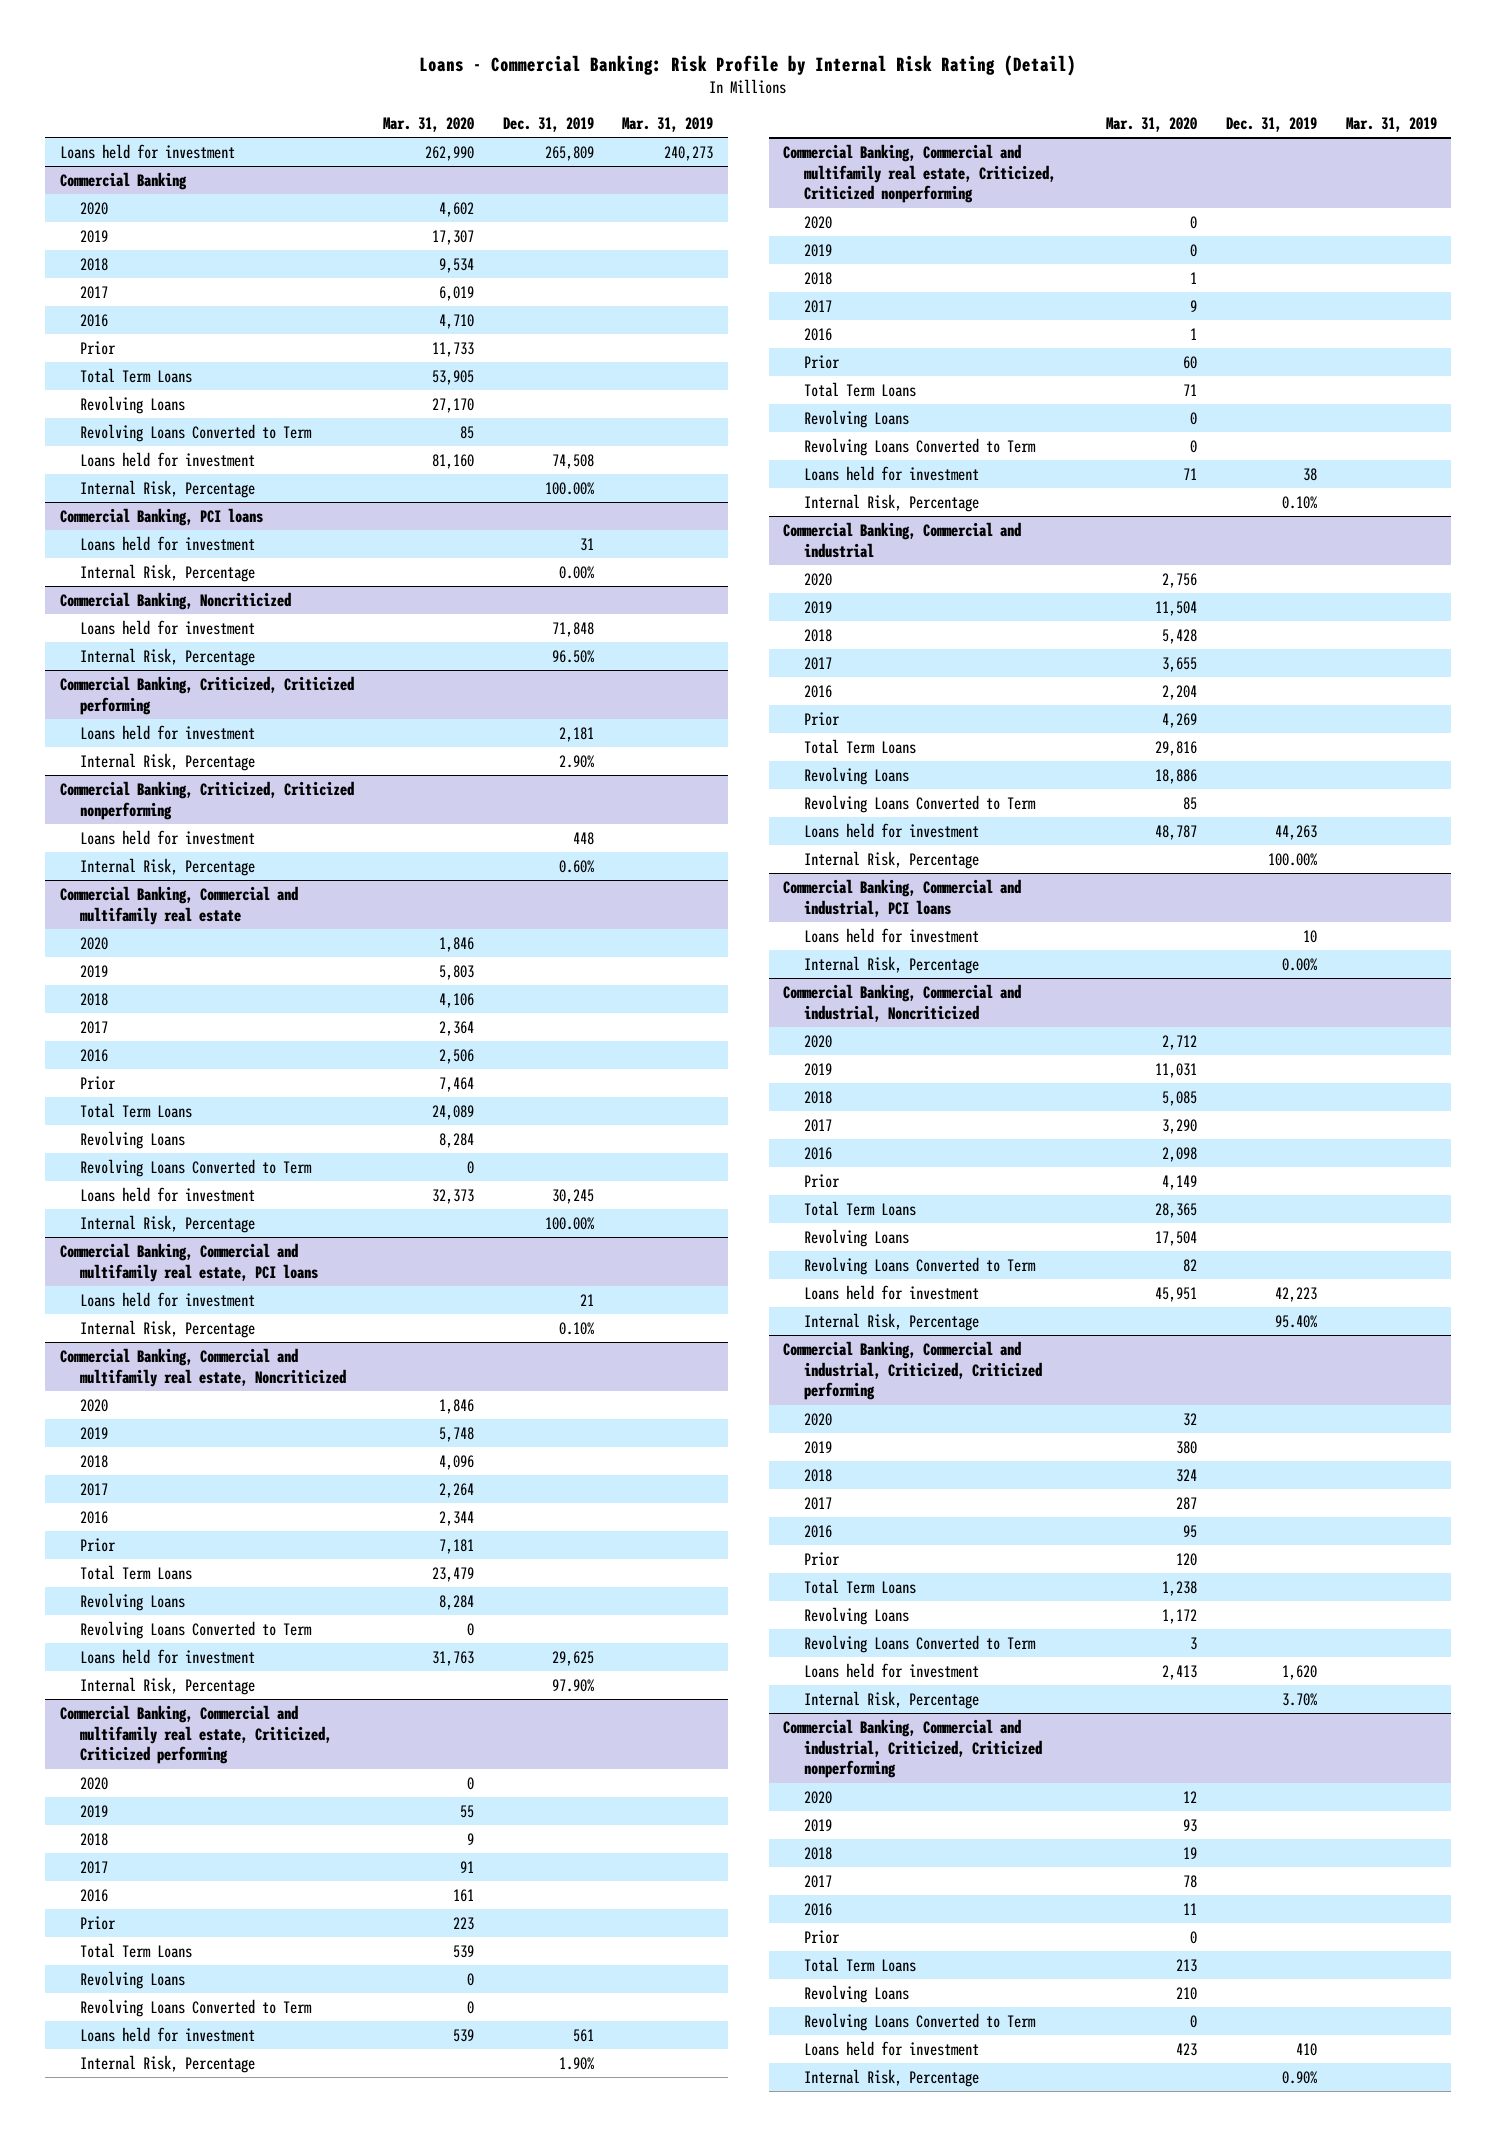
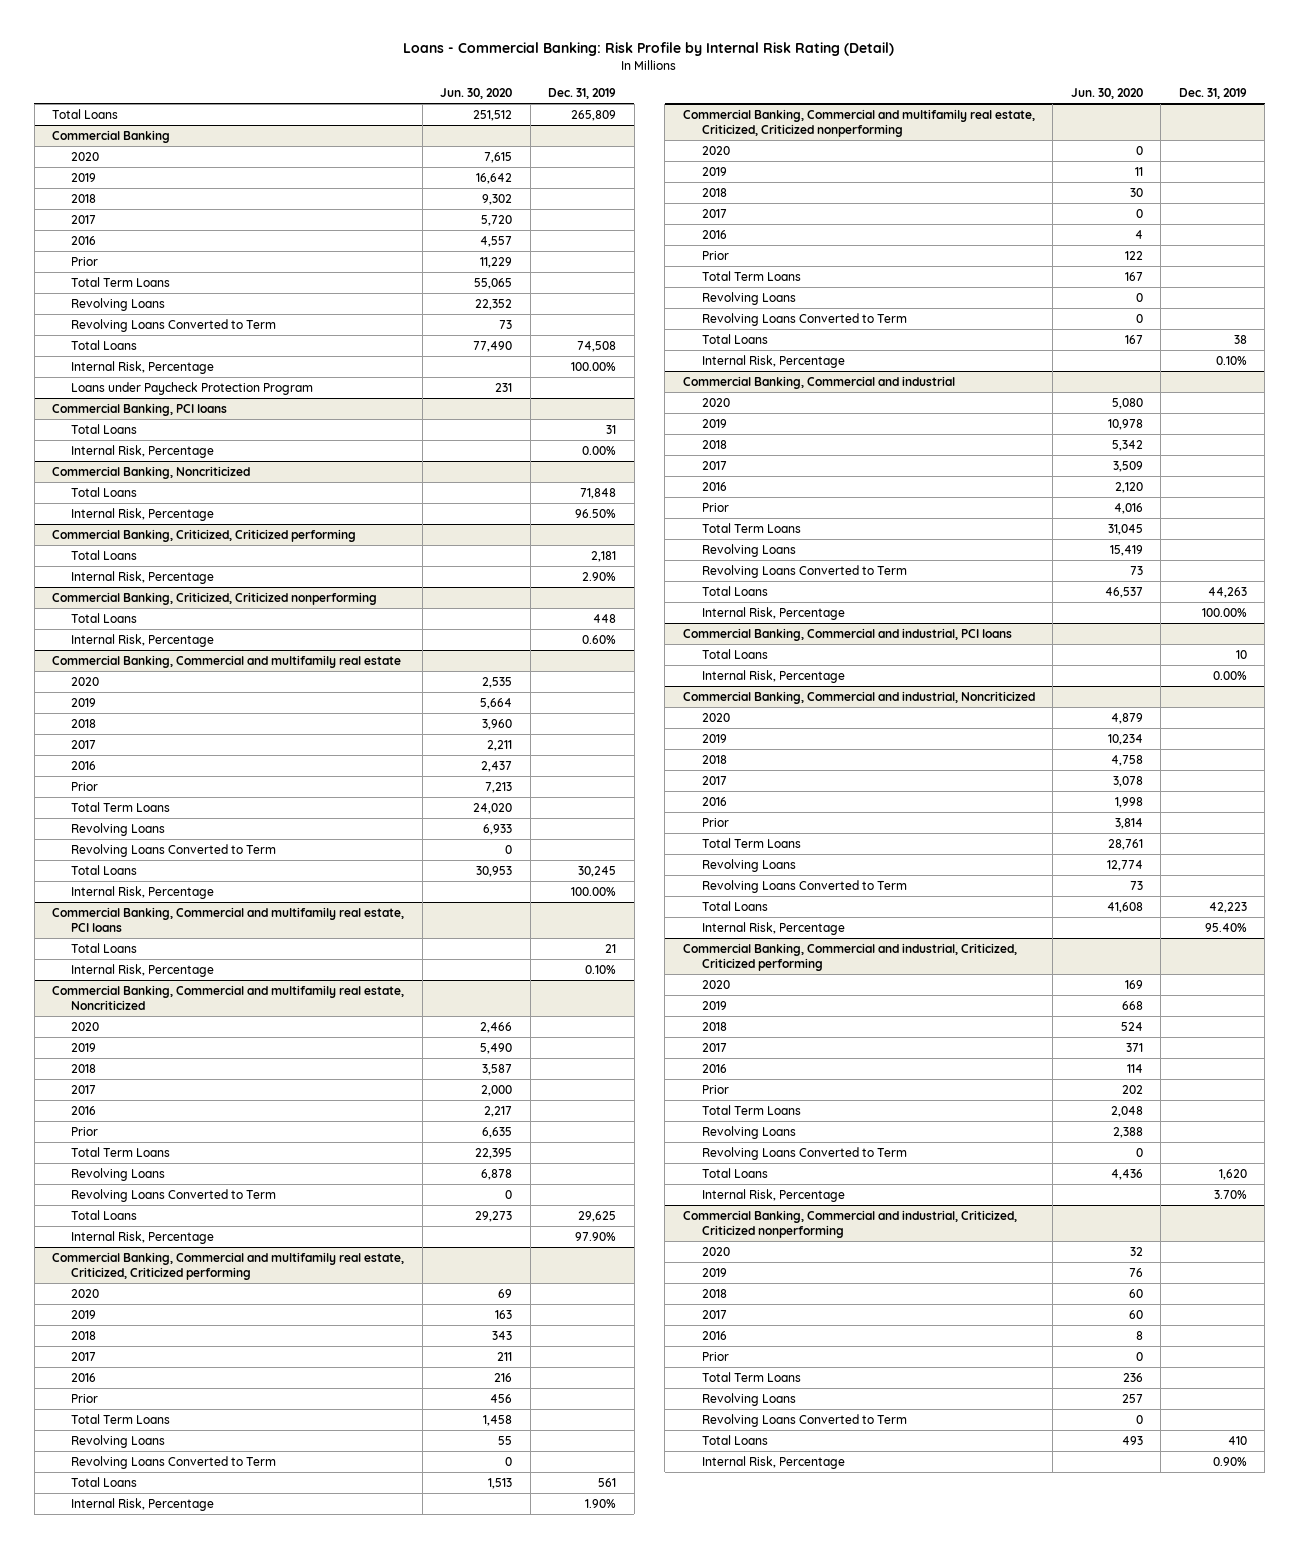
[382,117,474,133] Mar. 31, 2020 -> none
[622,117,714,133] Mar. 31, 2019 -> none
none -> [440,87,513,99] Jun. 30, 2020
[59,143,235,159] Loans held for investment -> [52,108,119,119] Total Loans
[80,451,256,467] Loans held for investment -> [70,339,137,350] Total Loans
none -> [70,381,313,395] Loans under Paycheck Protection Program
[80,535,256,551] Loans held for investment -> none
none -> [70,423,137,434] Total Loans
[80,619,256,635] Loans held for investment -> [70,486,137,497] Total Loans
[80,724,256,740] Loans held for investment -> [70,549,137,560] Total Loans
[80,829,256,845] Loans held for investment -> [70,612,137,623] Total Loans
[80,1186,256,1202] Loans held for investment -> [70,864,137,875] Total Loans
[80,1291,256,1307] Loans held for investment -> none
none -> [70,942,137,953] Total Loans
[80,1648,256,1664] Loans held for investment -> [70,1209,137,1220] Total Loans
[80,2026,256,2042] Loans held for investment -> [70,1476,137,1487] Total Loans
[803,465,979,481] Loans held for investment -> none
none -> [701,333,768,344] Total Loans
[803,822,979,838] Loans held for investment -> [701,585,768,596] Total Loans
[803,927,979,943] Loans held for investment -> none
none -> [701,648,768,659] Total Loans
[803,1284,979,1300] Loans held for investment -> [701,900,768,911] Total Loans
[803,1662,979,1678] Loans held for investment -> [701,1167,768,1178] Total Loans
[803,2040,979,2056] Loans held for investment -> none
none -> [701,1434,768,1445] Total Loans

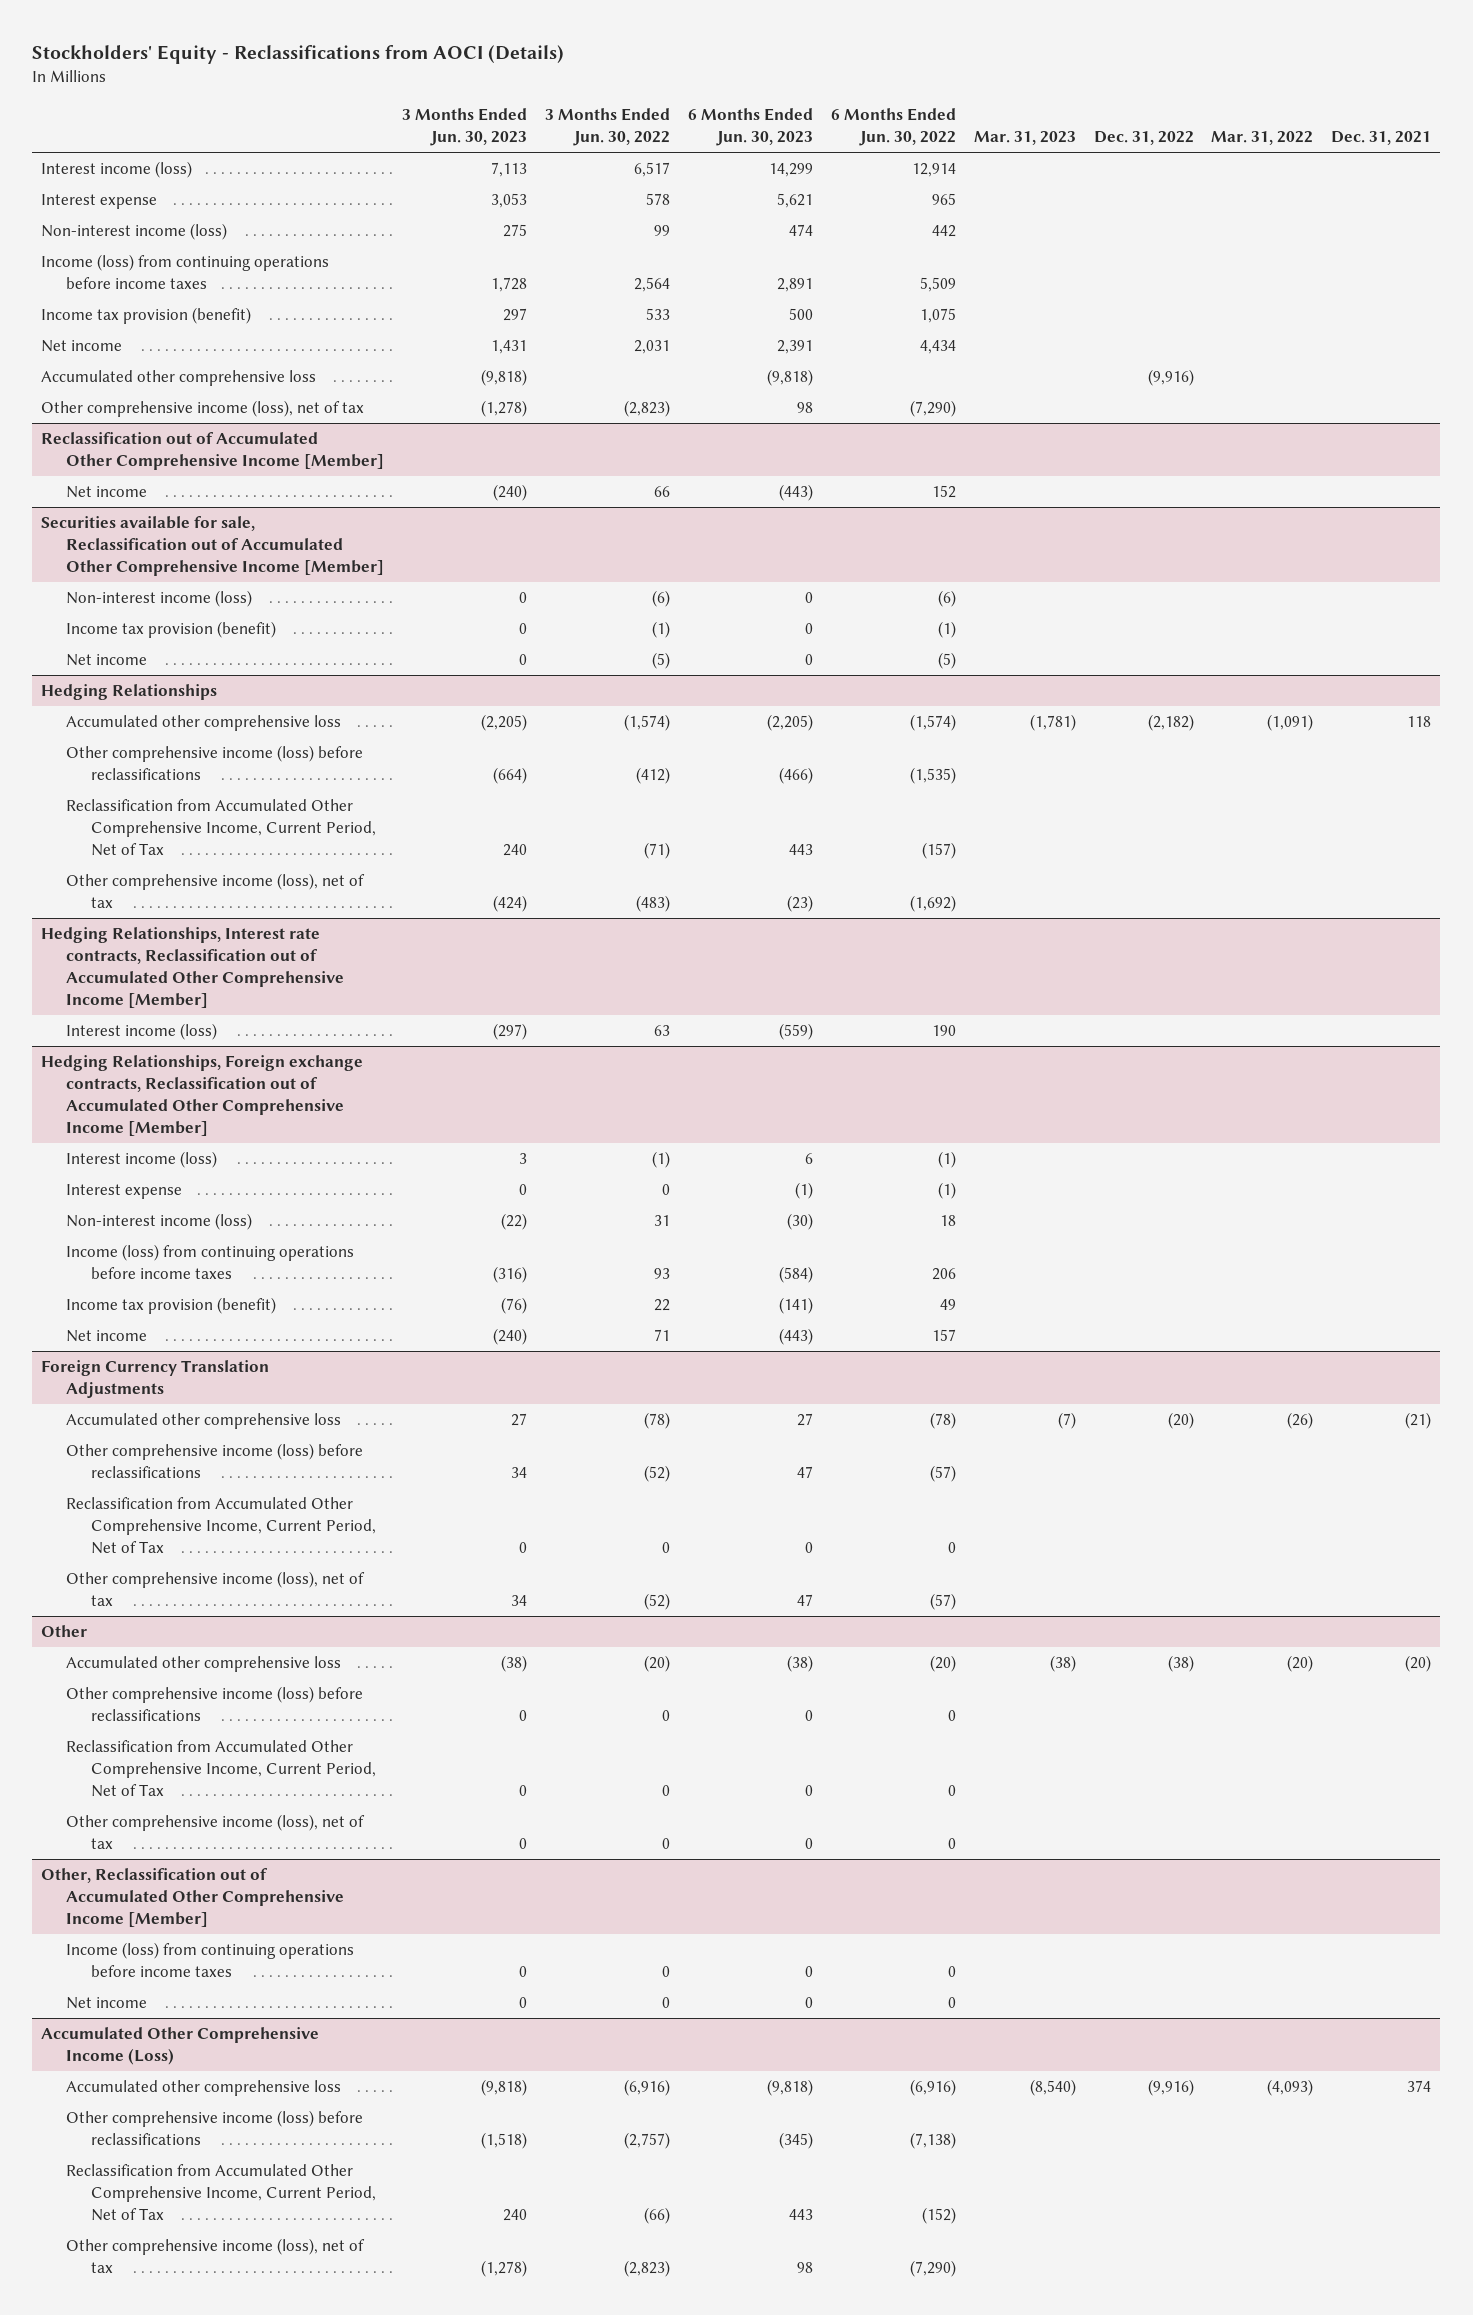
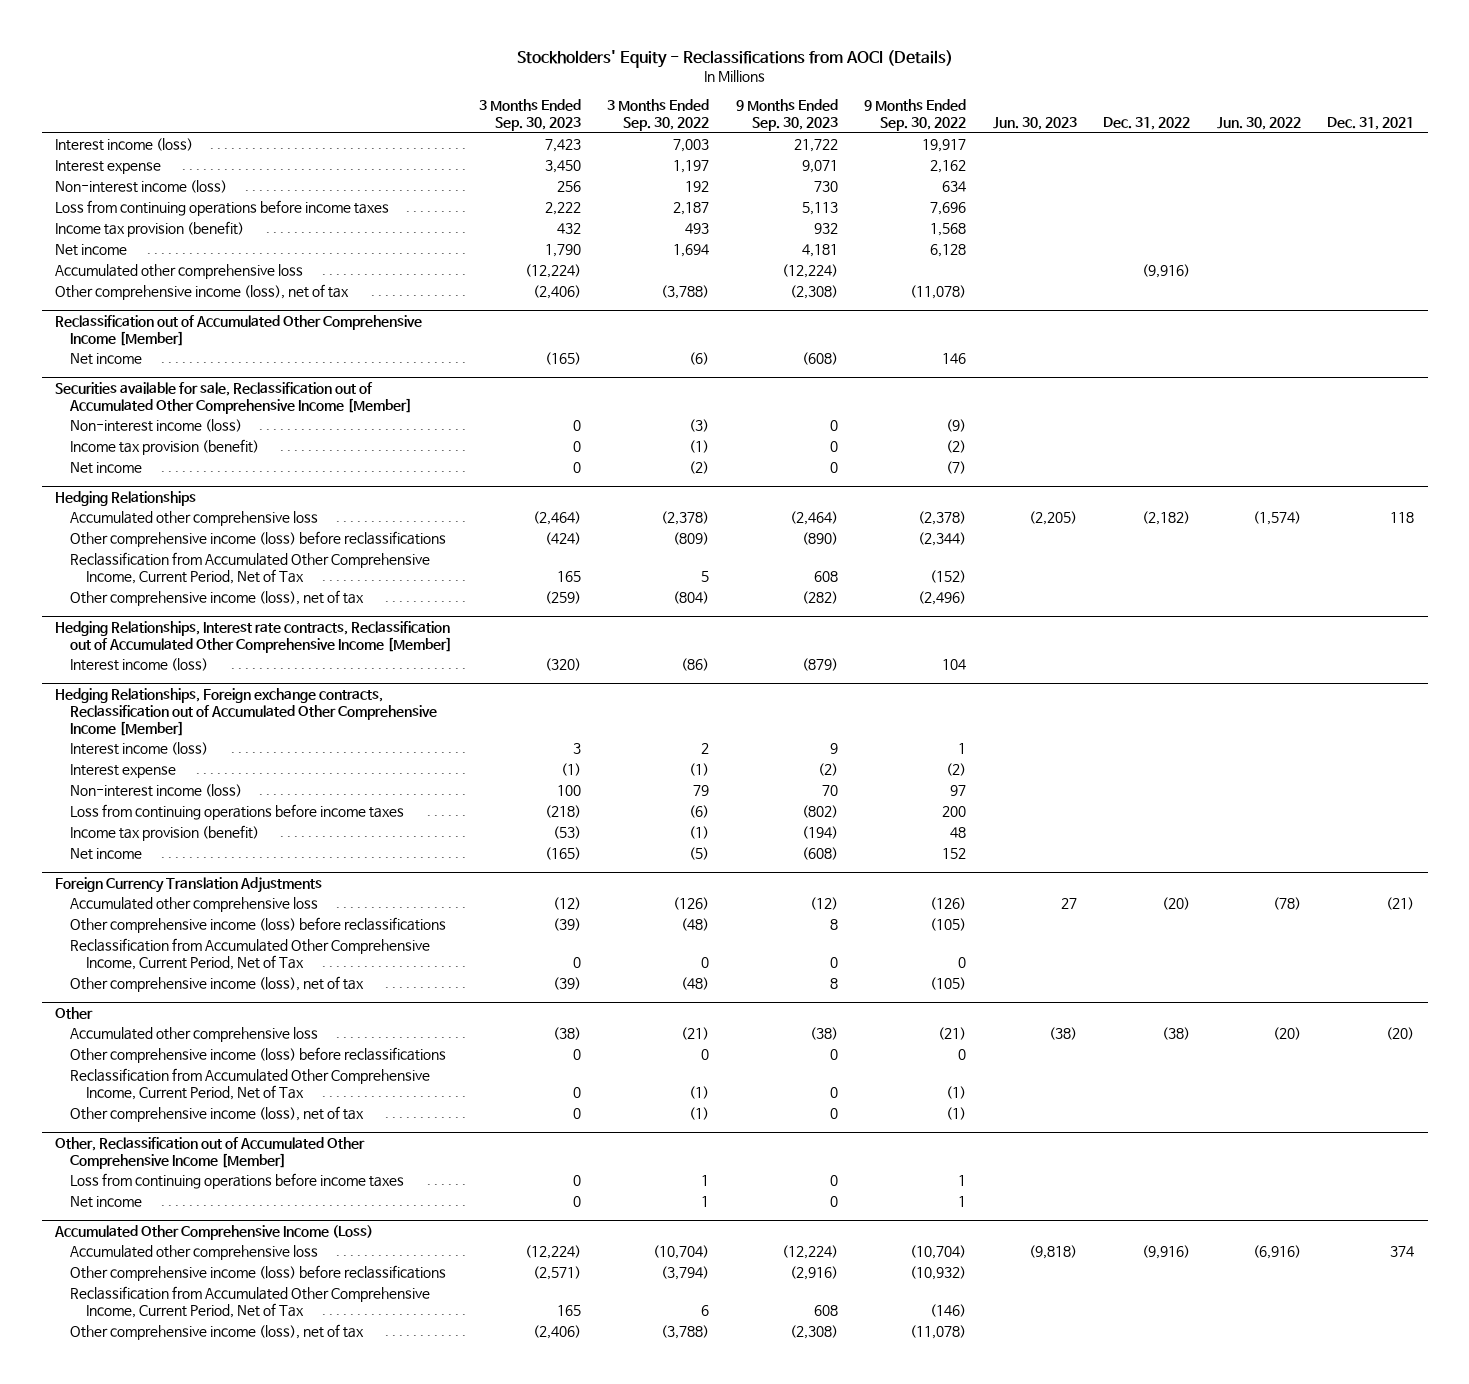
[402,108,528,147] 3 Months Ended Jun. 30, 2023 -> none
[545,108,671,147] 3 Months Ended Jun. 30, 2022 -> none
[687,108,813,147] 6 Months Ended Jun. 30, 2023 -> none
[830,108,956,147] 6 Months Ended Jun. 30, 2022 -> none
[973,131,1076,146] Mar. 31, 2023 -> none
[1211,131,1314,146] Mar. 31, 2022 -> none
none -> [478,99,581,132] 3 Months Ended Sep. 30, 2023
none -> [607,99,710,132] 3 Months Ended Sep. 30, 2022
none -> [735,99,838,132] 9 Months Ended Sep. 30, 2023
none -> [864,99,967,132] 9 Months Ended Sep. 30, 2022
none -> [992,117,1077,131] Jun. 30, 2023
none -> [1216,117,1301,131] Jun. 30, 2022
[41,254,330,290] Income (loss) from continuing operations before income taxes -> [54,200,389,217] Loss from continuing operations before income taxes
[66,1244,355,1280] Income (loss) from continuing operations before income taxes -> [70,804,405,821] Loss from continuing operations before income taxes
[66,1942,355,1978] Income (loss) from continuing operations before income taxes -> [70,1173,405,1190] Loss from continuing operations before income taxes

